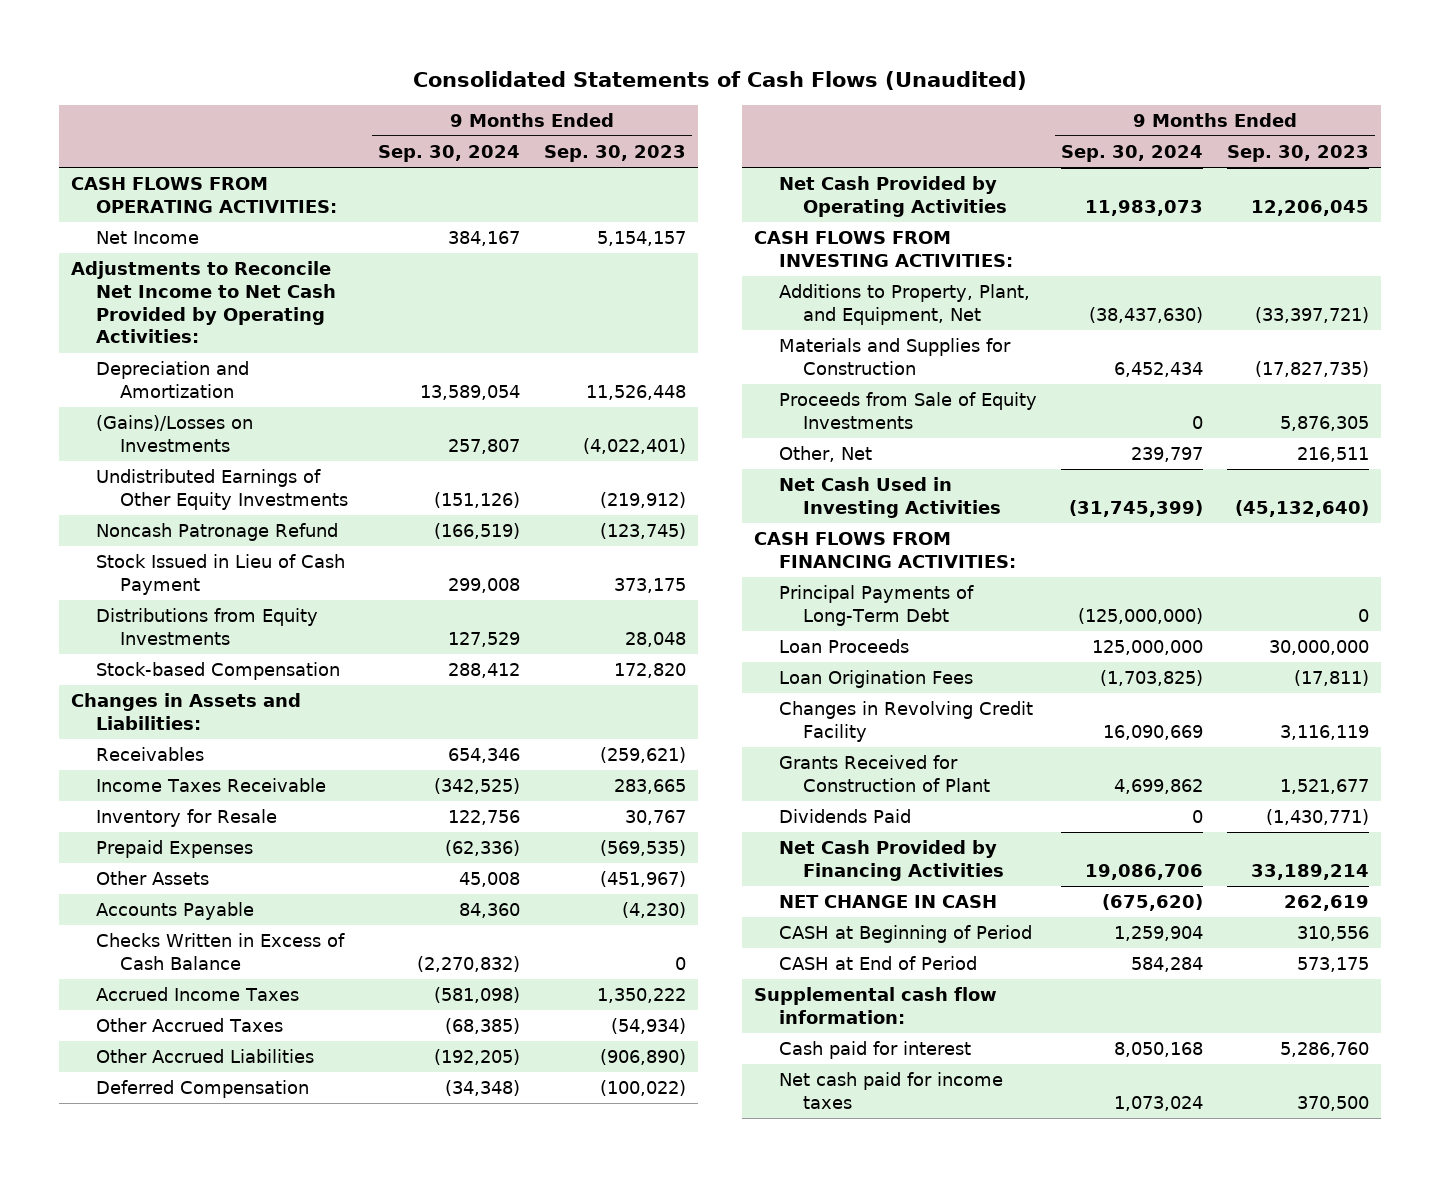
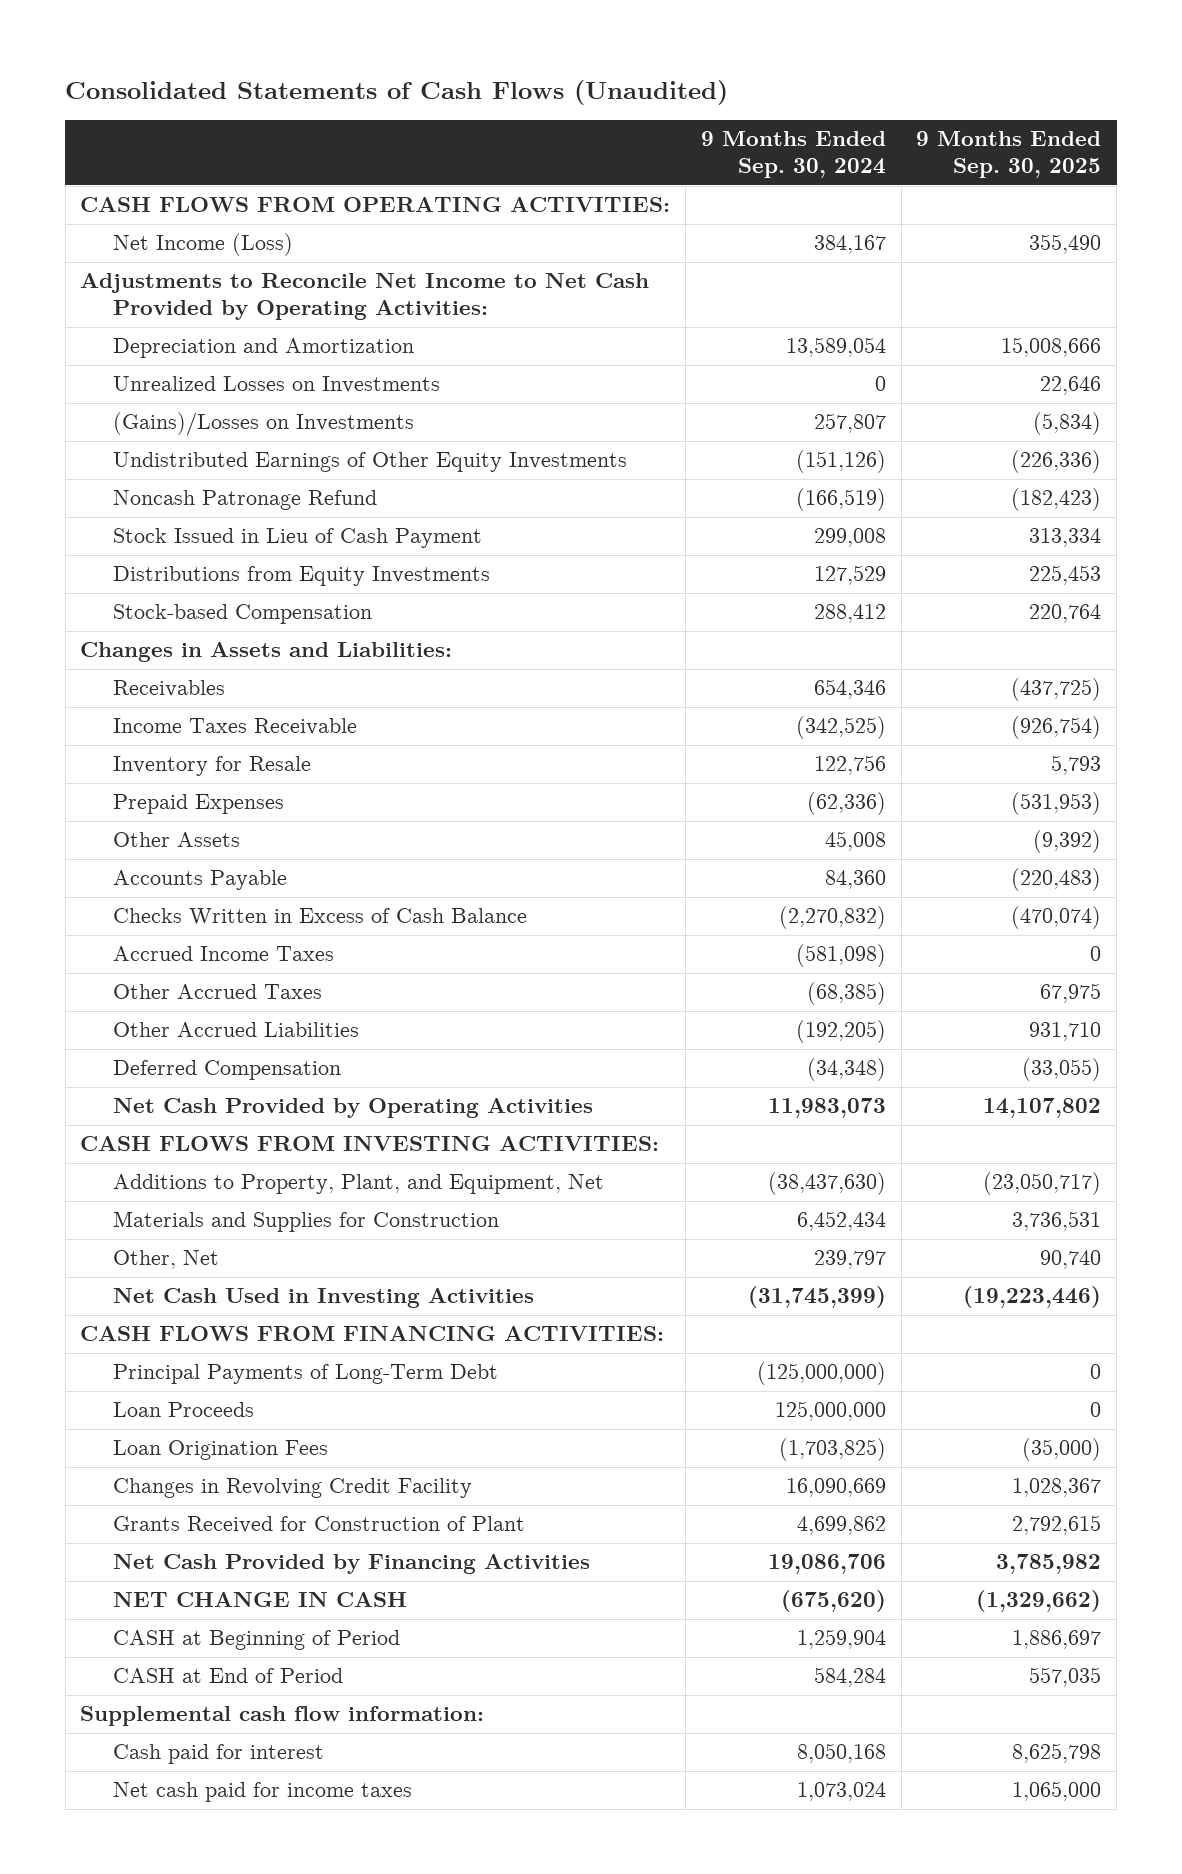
[543,145,686,163] Sep. 30, 2023 -> none
none -> [916,131,1102,179] 9 Months Ended Sep. 30, 2025
[95,231,199,245] Net Income -> [112,233,293,257] Net Income (Loss)
none -> [112,376,440,394] Unrealized Losses on Investments
[778,392,1037,429] Proceeds from Sale of Equity Investments -> none
[778,809,911,824] Dividends Paid -> none

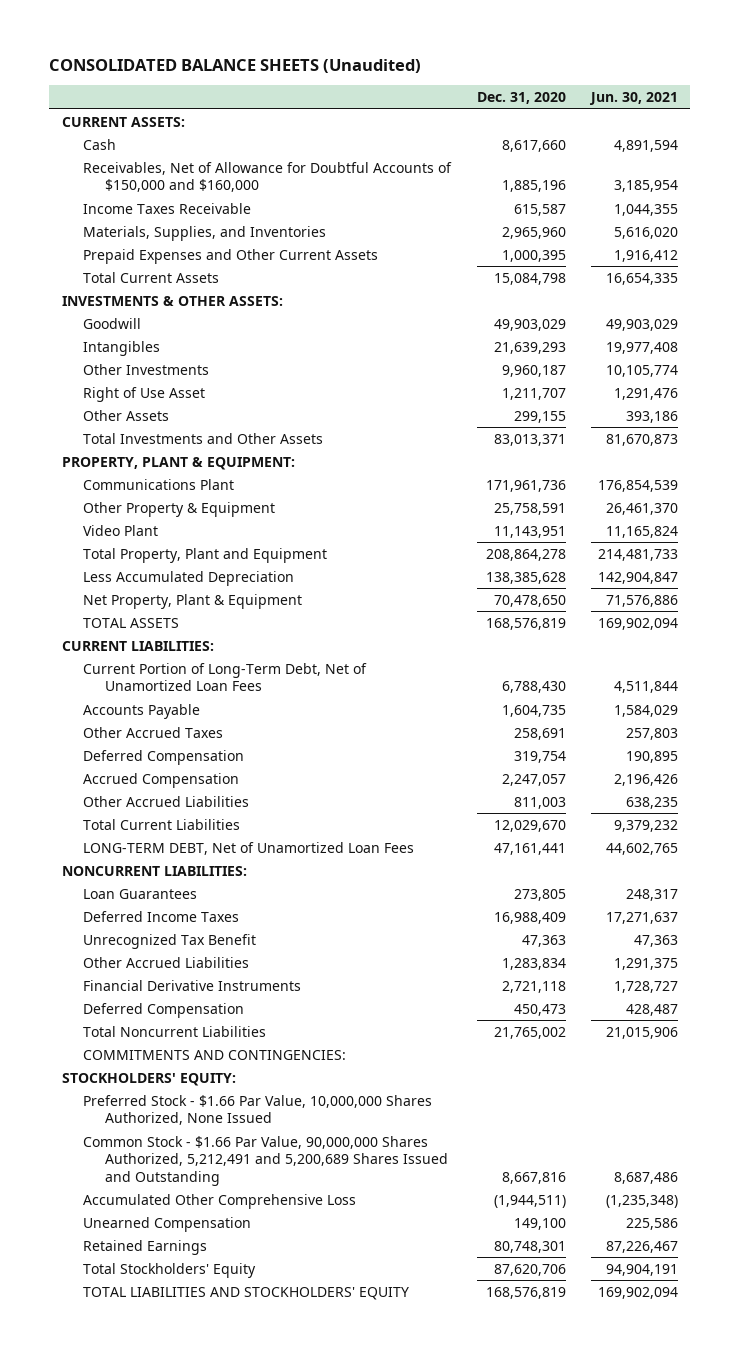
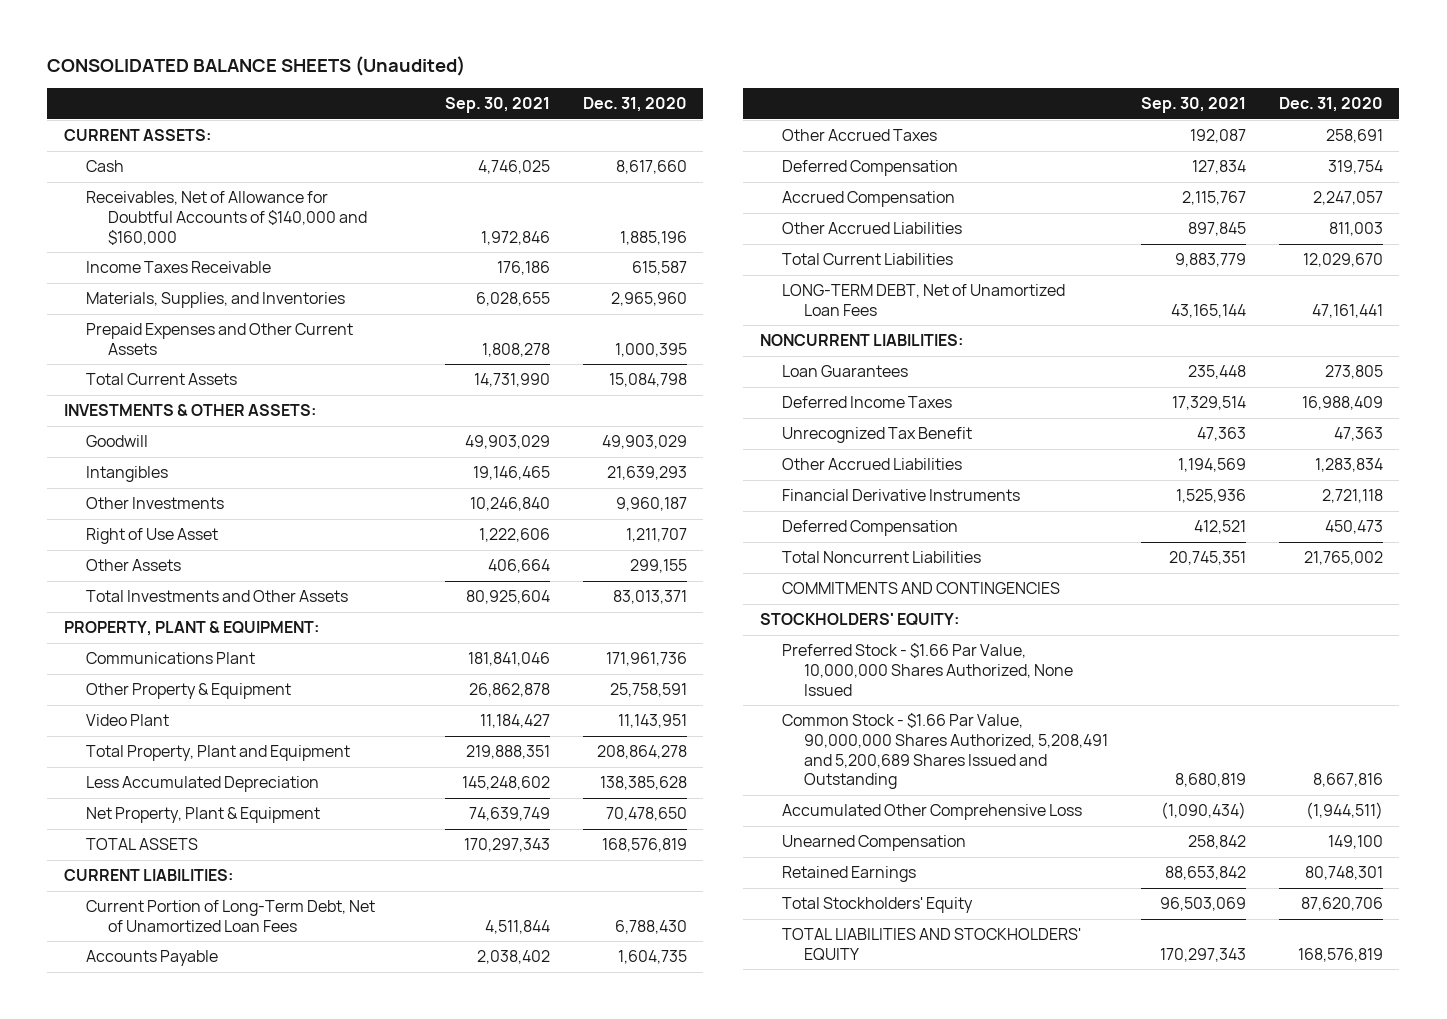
[588,92,678,106] Jun. 30, 2021 -> none
none -> [445,97,551,114] Sep. 30, 2021
[83,161,453,193] Receivables, Net of Allowance for Doubtful Accounts of $150,000 and $160,000 -> [86,191,368,245] Receivables, Net of Allowance for Doubtful Accounts of $140,000 and $160,000
[83,1049,347,1060] COMMITMENTS AND CONTINGENCIES: -> [782,582,1061,595] COMMITMENTS AND CONTINGENCIES
[83,1135,448,1186] Common Stock - $1.66 Par Value, 90,000,000 Shares Authorized, 5,212,491 and 5,200,689 Shares Issued and Outstanding -> [782,713,1109,790] Common Stock - $1.66 Par Value, 90,000,000 Shares Authorized, 5,208,491 and 5,200,689 Shares Issued and Outstanding

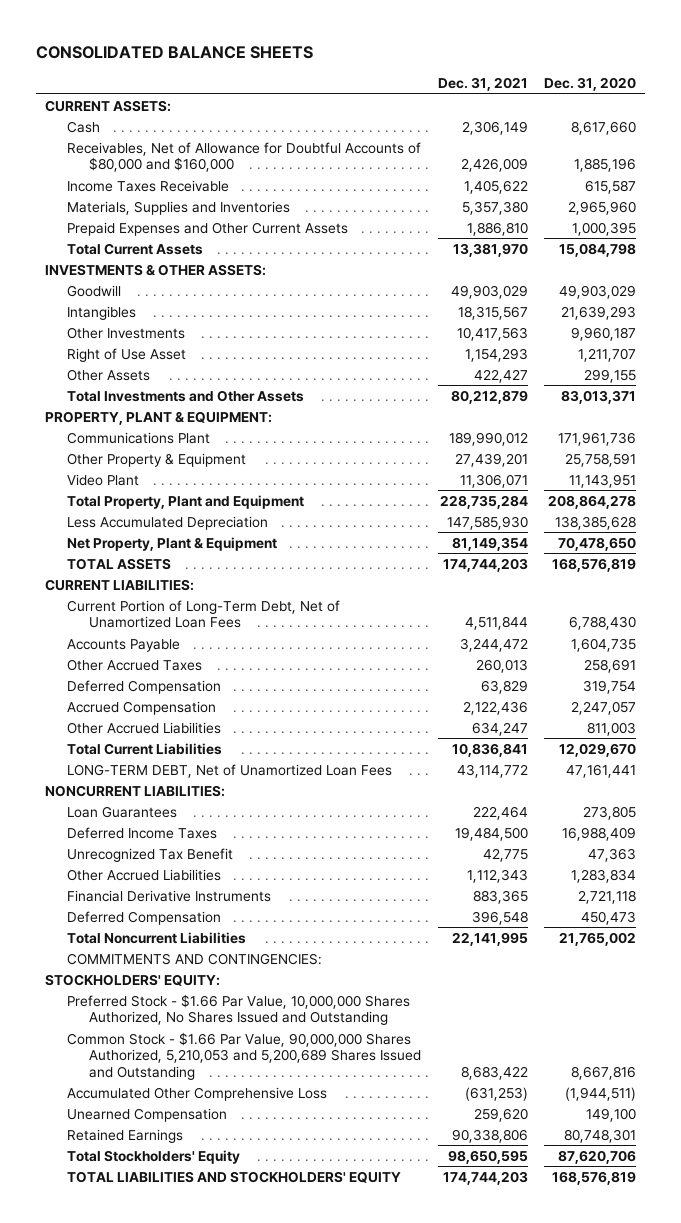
[47,56,466,77] CONSOLIDATED BALANCE SHEETS (Unaudited) -> [36,46,314,60] CONSOLIDATED BALANCE SHEETS
[445,97,551,114] Sep. 30, 2021 -> none
none -> [437,77,528,92] Dec. 31, 2021
[86,191,368,245] Receivables, Net of Allowance for Doubtful Accounts of $140,000 and $160,000 -> [66,141,421,173] Receivables, Net of Allowance for Doubtful Accounts of $80,000 and $160,000
[86,292,346,309] Materials, Supplies, and Inventories -> [66,200,290,215] Materials, Supplies and Inventories
[782,582,1061,595] COMMITMENTS AND CONTINGENCIES -> [66,952,322,965] COMMITMENTS AND CONTINGENCIES:
[782,643,1074,696] Preferred Stock - $1.66 Par Value, 10,000,000 Shares Authorized, None Issued -> [66,993,410,1026] Preferred Stock - $1.66 Par Value, 10,000,000 Shares Authorized, No Shares Issued and Outstanding
[782,713,1109,790] Common Stock - $1.66 Par Value, 90,000,000 Shares Authorized, 5,208,491 and 5,200,689 Shares Issued and Outstanding -> [66,1031,422,1080] Common Stock - $1.66 Par Value, 90,000,000 Shares Authorized, 5,210,053 and 5,200,689 Shares Issued and Outstanding

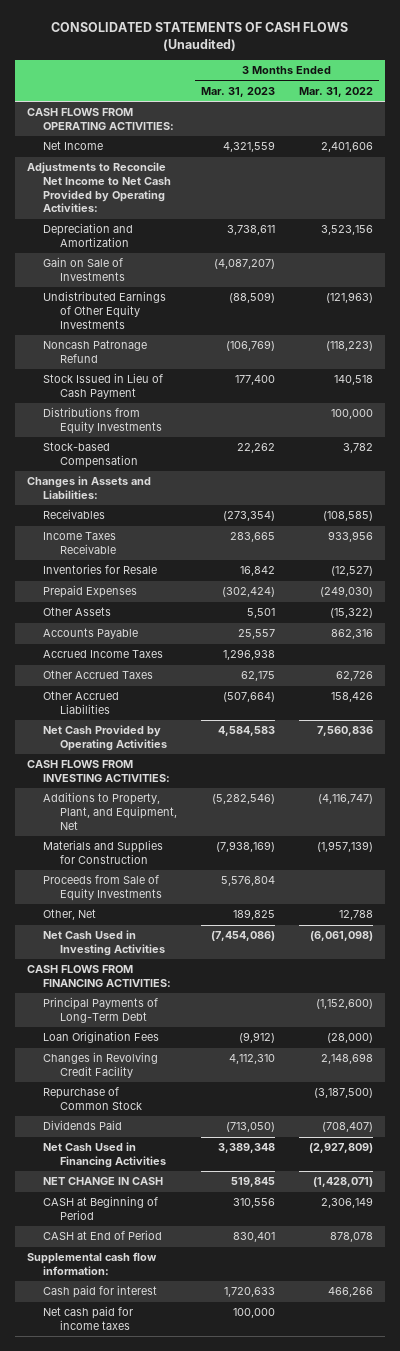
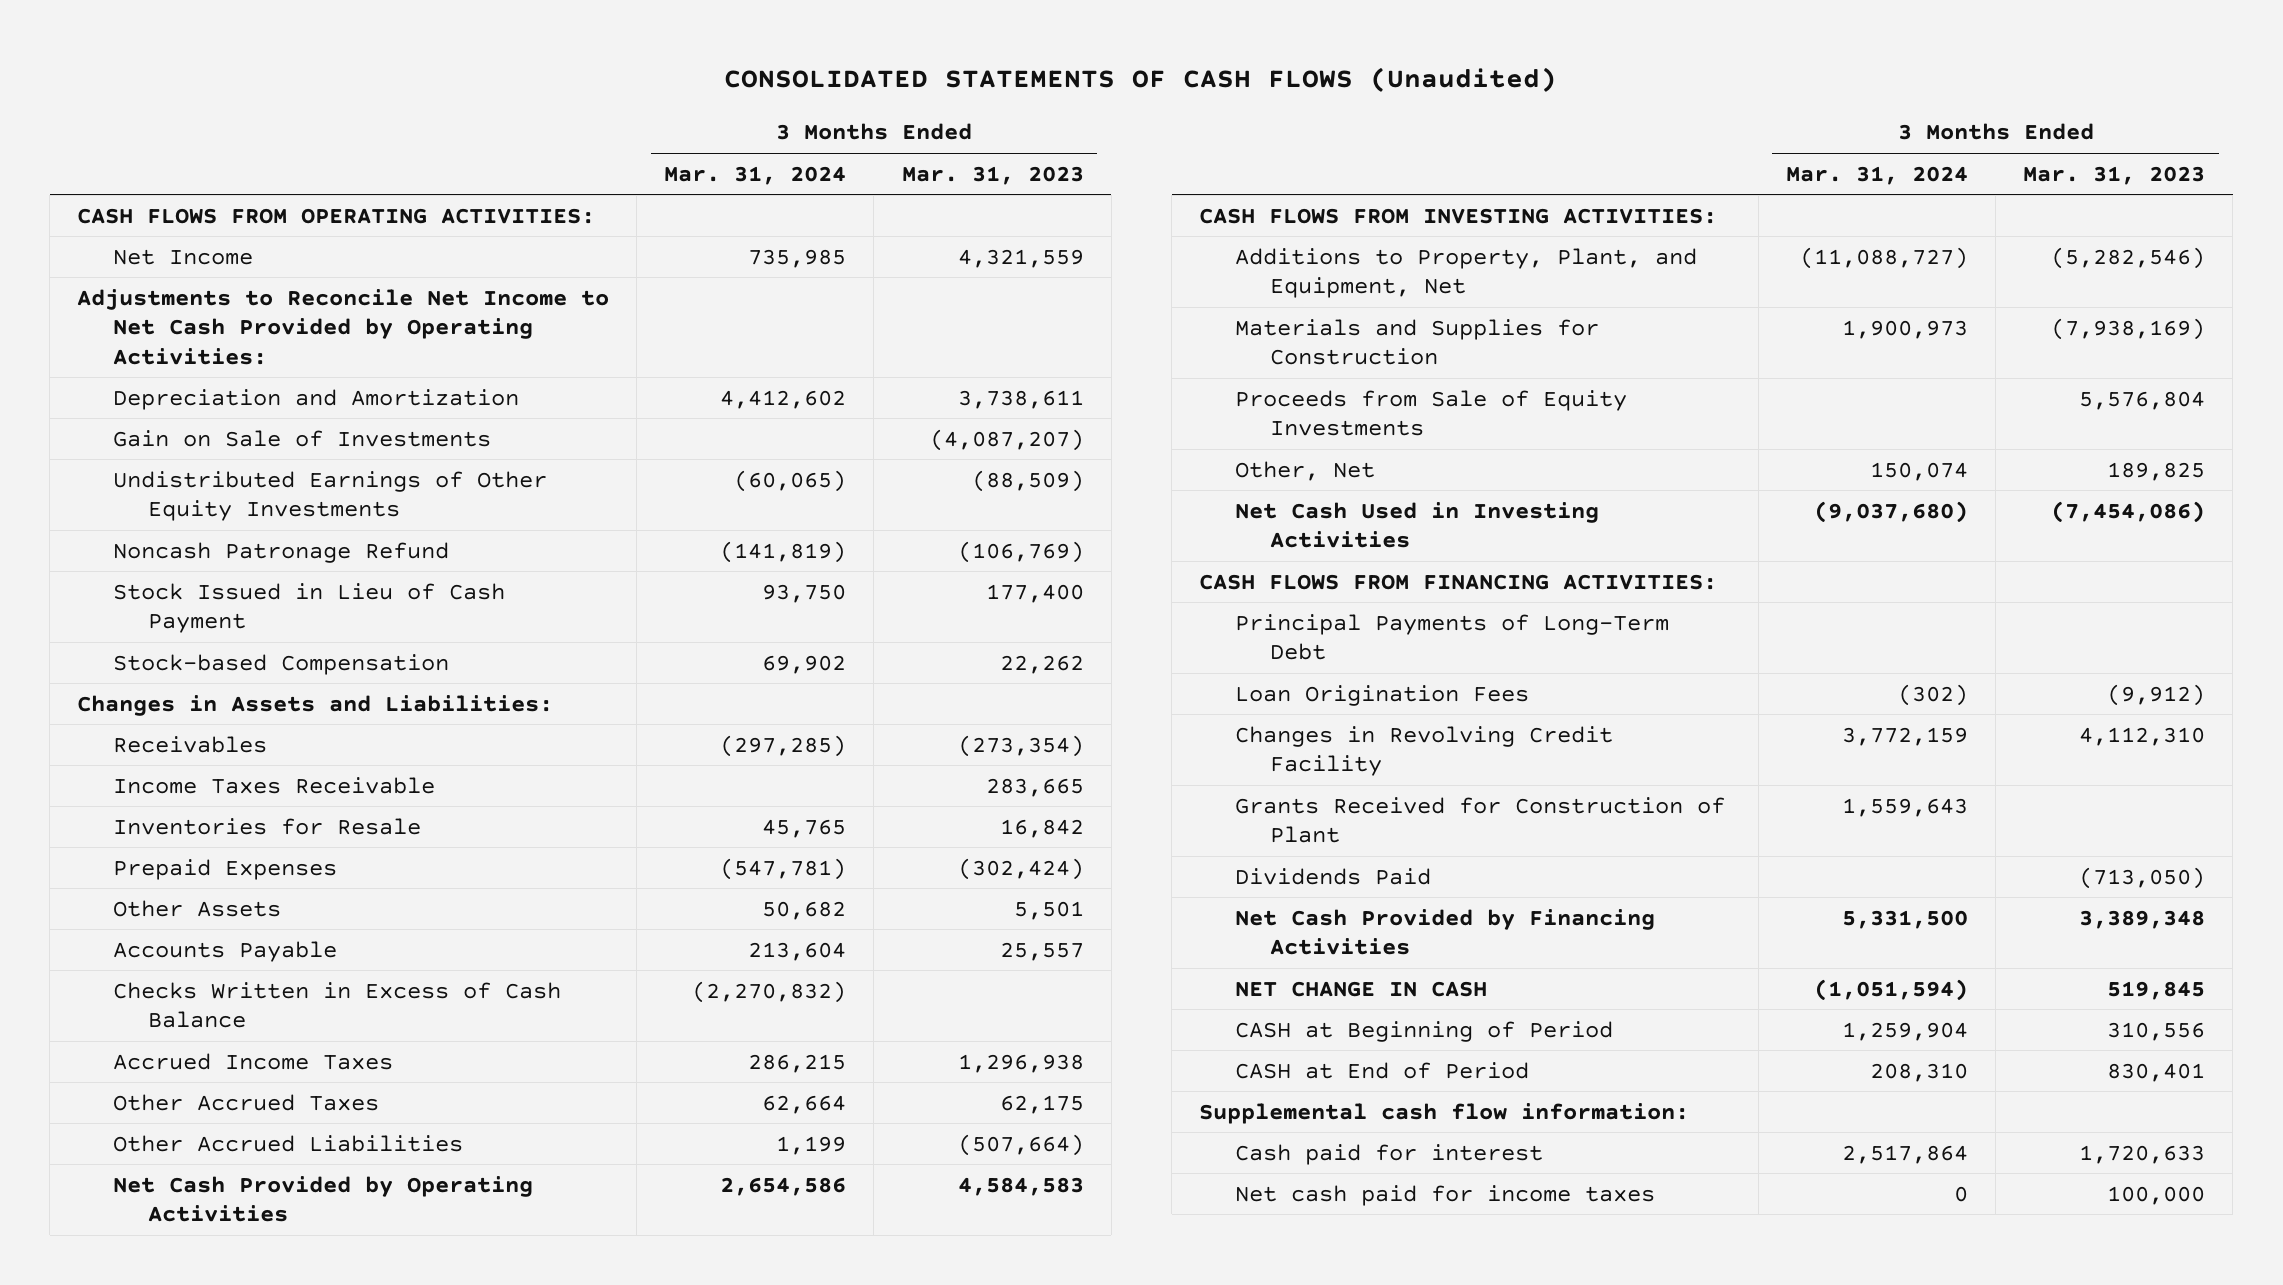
[298,87,373,98] Mar. 31, 2022 -> none
none -> [664,165,847,185] Mar. 31, 2024
[43,407,162,435] Distributions from Equity Investments -> none
none -> [112,981,561,1029] Checks Written in Excess of Cash Balance
[43,1087,142,1111] Repurchase of Common Stock -> none
none -> [1234,796,1725,844] Grants Received for Construction of Plant
[43,1142,166,1169] Net Cash Used in Financing Activities -> [1234,908,1655,956] Net Cash Provided by Financing Activities

